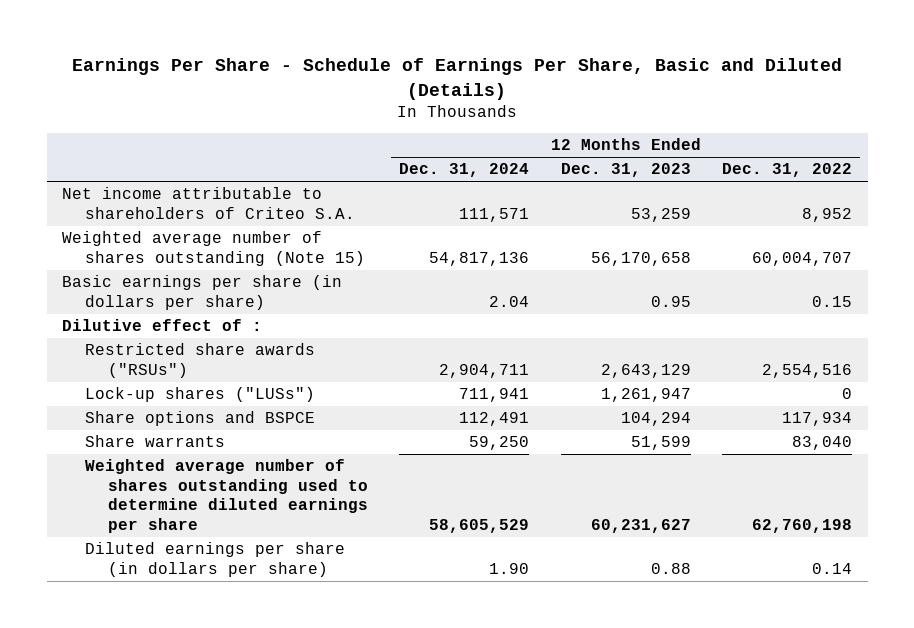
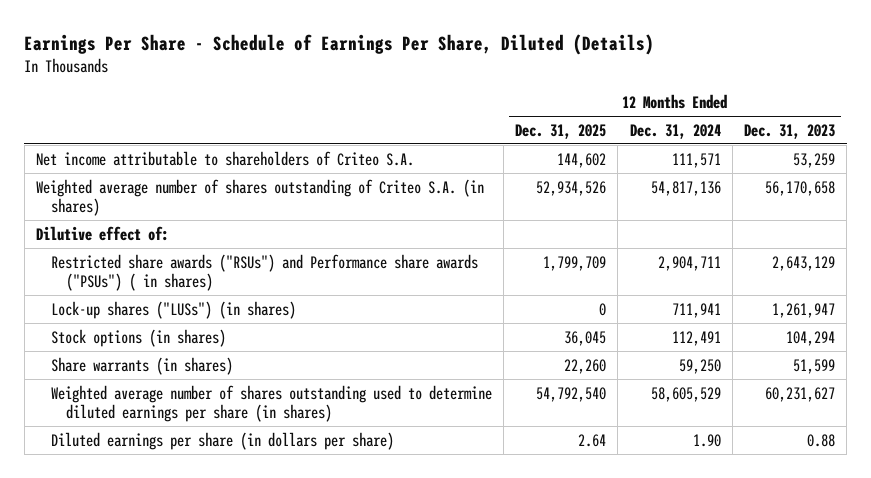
[72,58,843,100] Earnings Per Share - Schedule of Earnings Per Share, Basic and Diluted (Details) -> [24,33,655,55] Earnings Per Share - Schedule of Earnings Per Share, Diluted (Details)
[721,163,852,178] Dec. 31, 2022 -> none
none -> [515,123,607,139] Dec. 31, 2025
[62,275,343,310] Basic earnings per share (in dollars per share) -> none
[62,231,366,266] Weighted average number of shares outstanding (Note 15) -> [35,178,484,216] Weighted average number of shares outstanding of Criteo S.A. (in shares)
[62,319,263,332] Dilutive effect of : -> [35,225,169,241] Dilutive effect of:
[85,343,316,378] Restricted share awards ("RSUs") -> [50,253,478,291] Restricted share awards ("RSUs") and Performance share awards ("PSUs") ( in shares)
[85,387,316,403] Lock-up shares ("LUSs") -> [50,300,296,319] Lock-up shares ("LUSs") (in shares)
[85,411,316,427] Share options and BSPCE -> [50,328,226,347] Stock options (in shares)
[85,435,226,448] Share warrants -> [50,356,233,375] Share warrants (in shares)
[85,459,368,533] Weighted average number of shares outstanding used to determine diluted earnings per share -> [50,384,492,422] Weighted average number of shares outstanding used to determine diluted earnings per share (in shares)

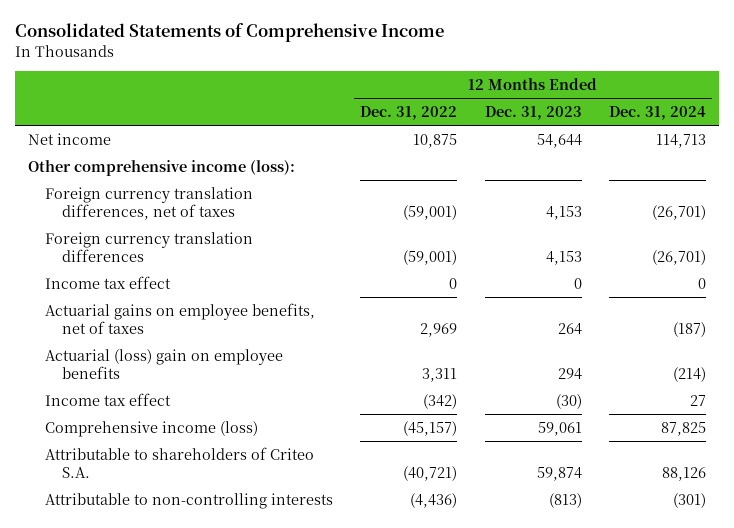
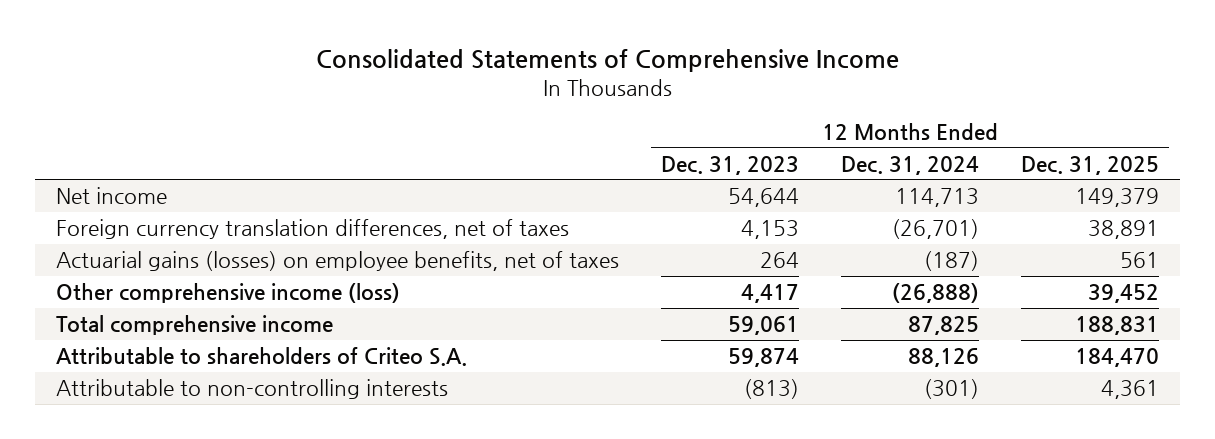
[360,106,458,121] Dec. 31, 2022 -> none
none -> [1020,155,1159,175] Dec. 31, 2025
[28,159,296,176] Other comprehensive income (loss): -> none
[45,231,254,263] Foreign currency translation differences -> none
[45,275,172,289] Income tax effect -> none
[45,348,284,380] Actuarial (loss) gain on employee benefits -> none
[45,392,172,406] Income tax effect -> none
[45,302,316,335] Actuarial gains on employee benefits, net of taxes -> [56,251,620,272] Actuarial gains (losses) on employee benefits, net of taxes
none -> [56,283,401,304] Other comprehensive income (loss)
[45,420,259,437] Comprehensive income (loss) -> [56,315,334,336] Total comprehensive income

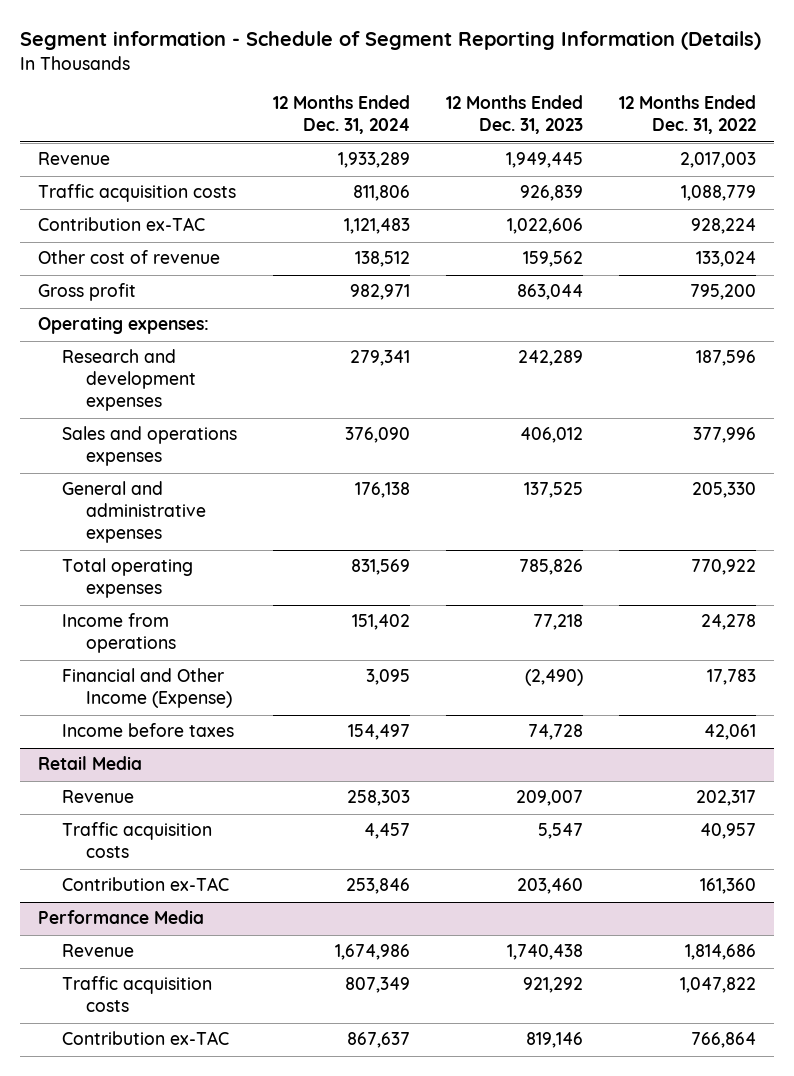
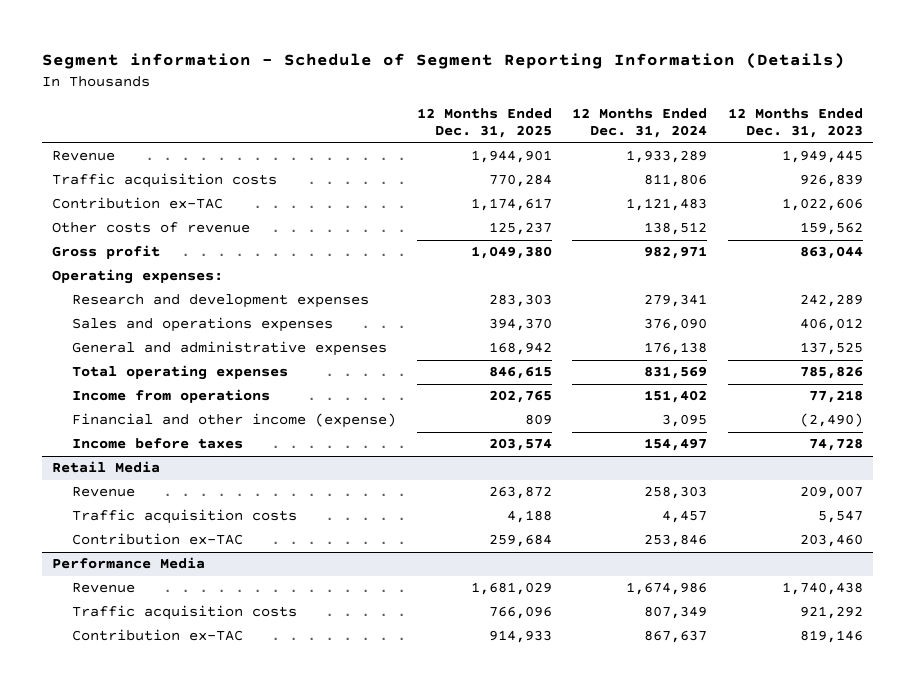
[619,95,757,135] 12 Months Ended Dec. 31, 2022 -> none
none -> [416,107,552,139] 12 Months Ended Dec. 31, 2025
[37,250,220,265] Other cost of revenue -> [51,222,250,234] Other costs of revenue
[62,668,233,709] Financial and Other Income (Expense) -> [71,413,396,429] Financial and other income (expense)

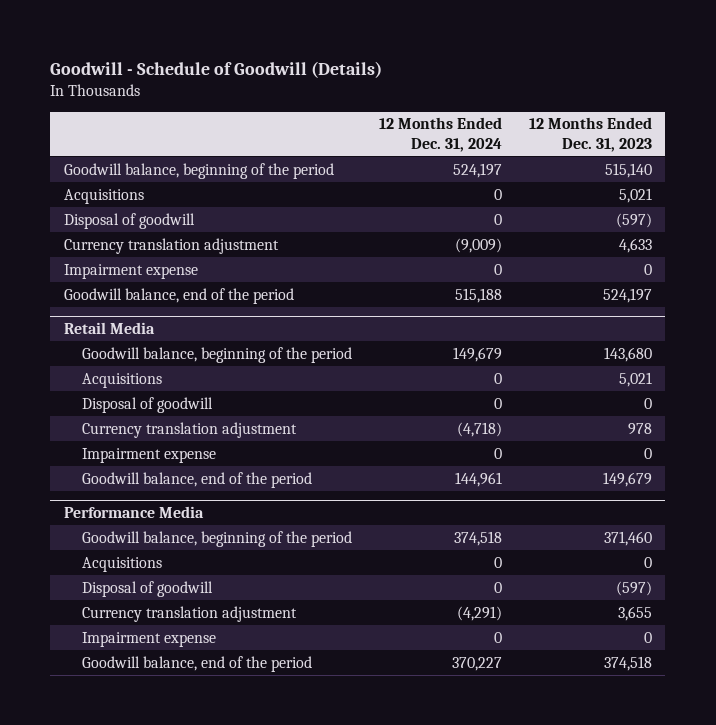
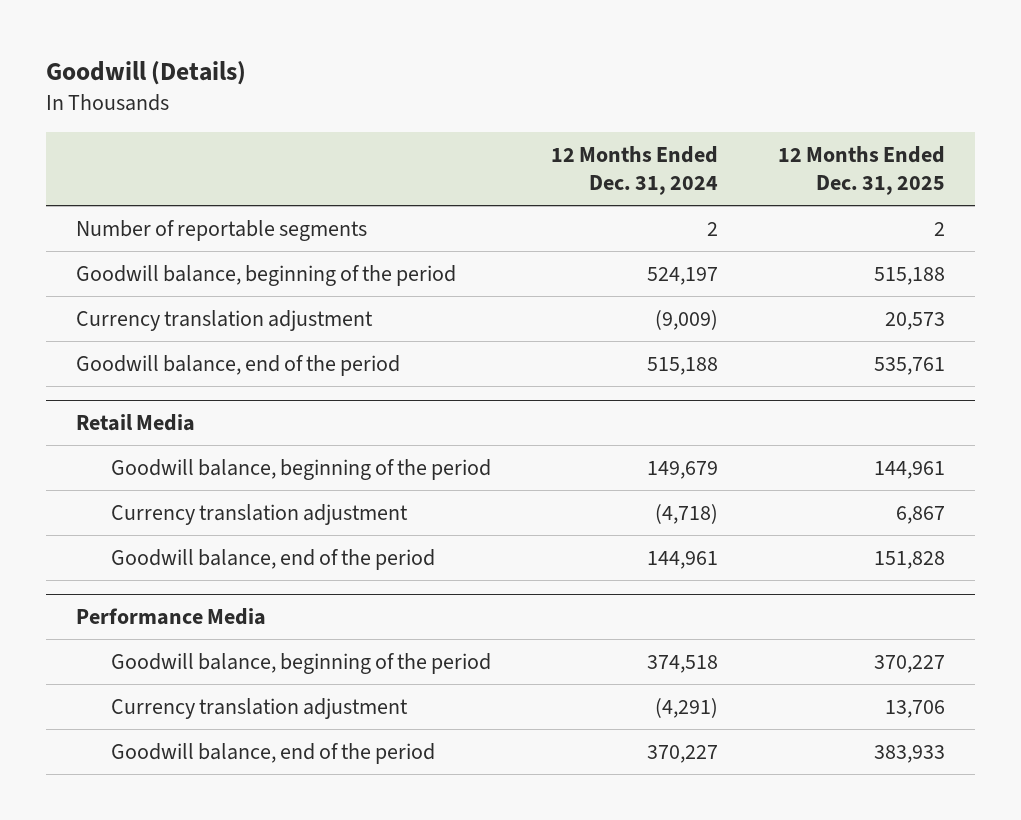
[50,60,383,78] Goodwill - Schedule of Goodwill (Details) -> [46,61,247,86] Goodwill (Details)
[528,117,652,152] 12 Months Ended Dec. 31, 2023 -> none
none -> [778,146,946,196] 12 Months Ended Dec. 31, 2025
none -> [76,219,368,241] Number of reportable segments
[63,188,144,204] Acquisitions -> none
[63,212,195,229] Disposal of goodwill -> none
[63,263,198,279] Impairment expense -> none
[81,372,162,388] Acquisitions -> none
[81,396,213,413] Disposal of goodwill -> none
[81,447,216,463] Impairment expense -> none
[81,556,162,572] Acquisitions -> none
[81,580,213,597] Disposal of goodwill -> none
[81,631,216,647] Impairment expense -> none

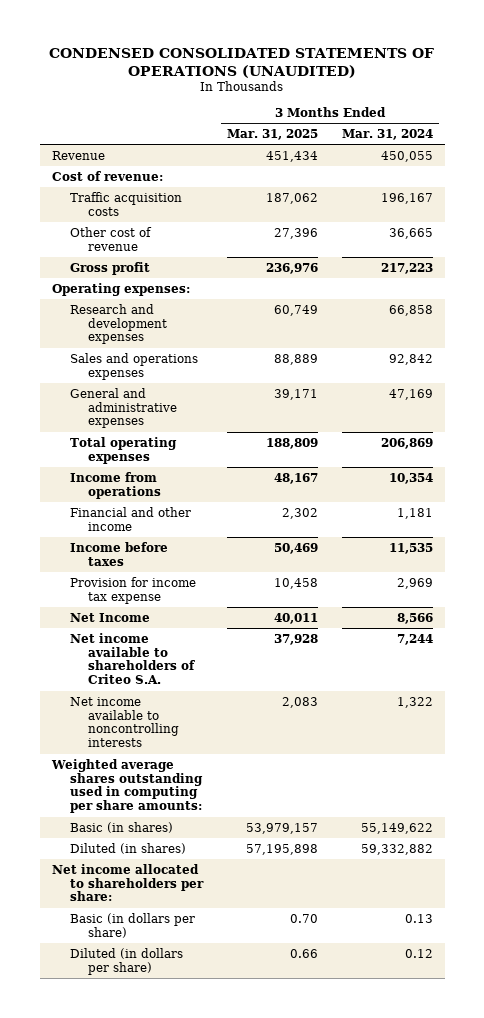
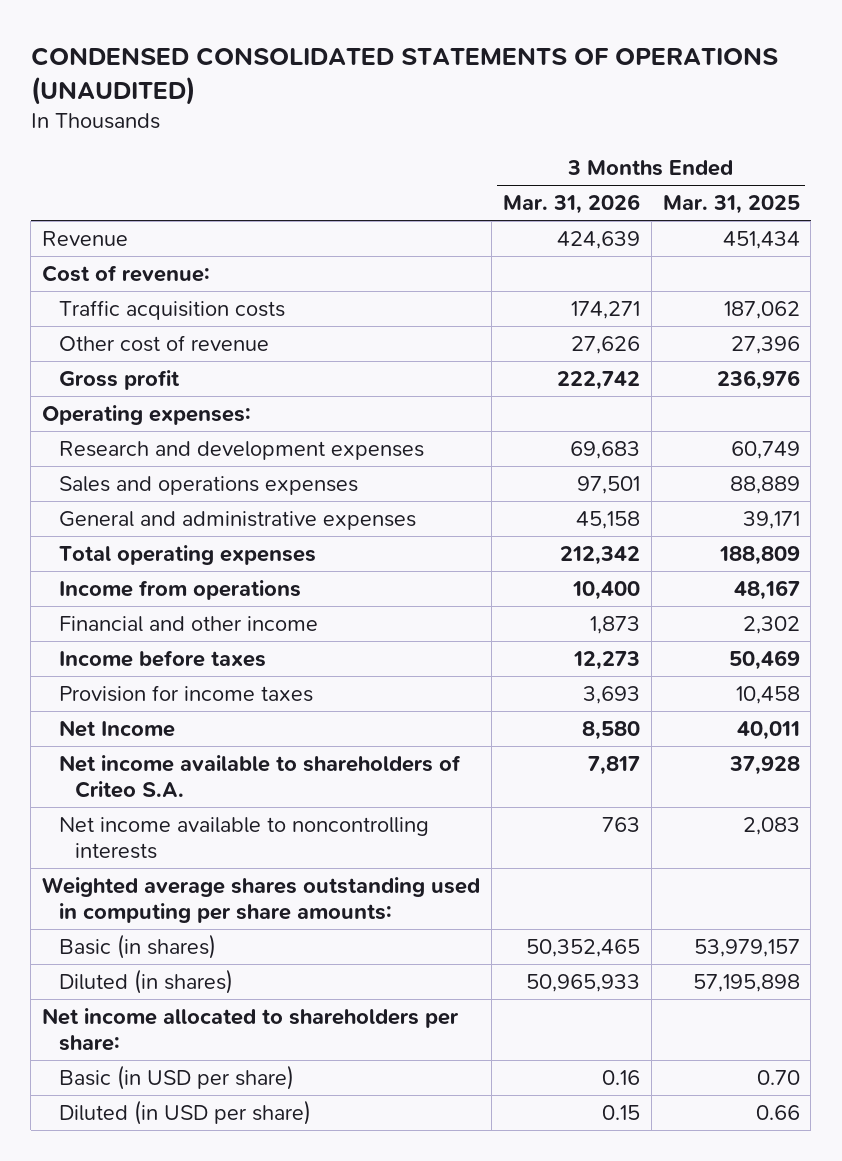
[341,129,433,141] Mar. 31, 2024 -> none
none -> [502,194,640,215] Mar. 31, 2026
[69,576,196,604] Provision for income tax expense -> [58,684,313,702] Provision for income taxes
[69,912,195,938] Basic (in dollars per share) -> [58,1064,294,1090] Basic (in USD per share)
[69,947,183,975] Diluted (in dollars per share) -> [58,1099,311,1125] Diluted (in USD per share)

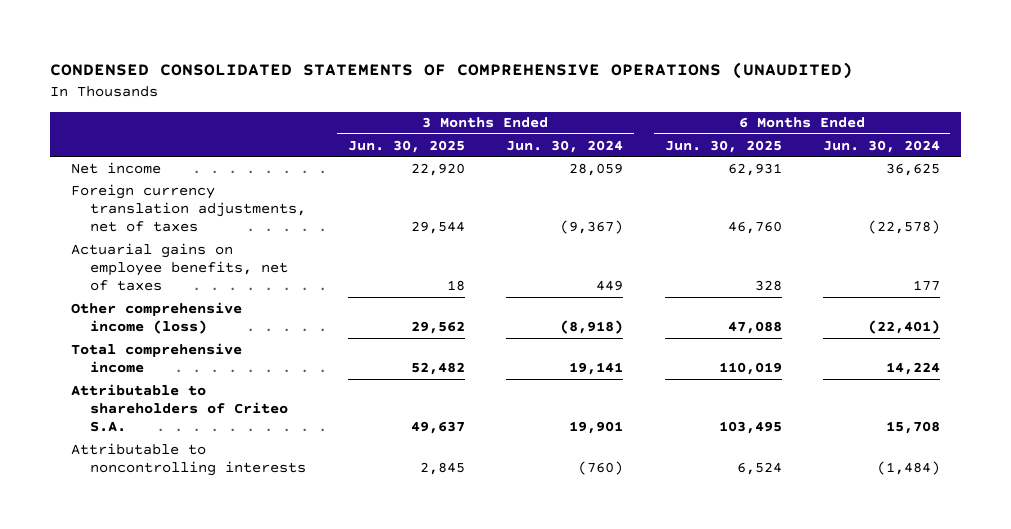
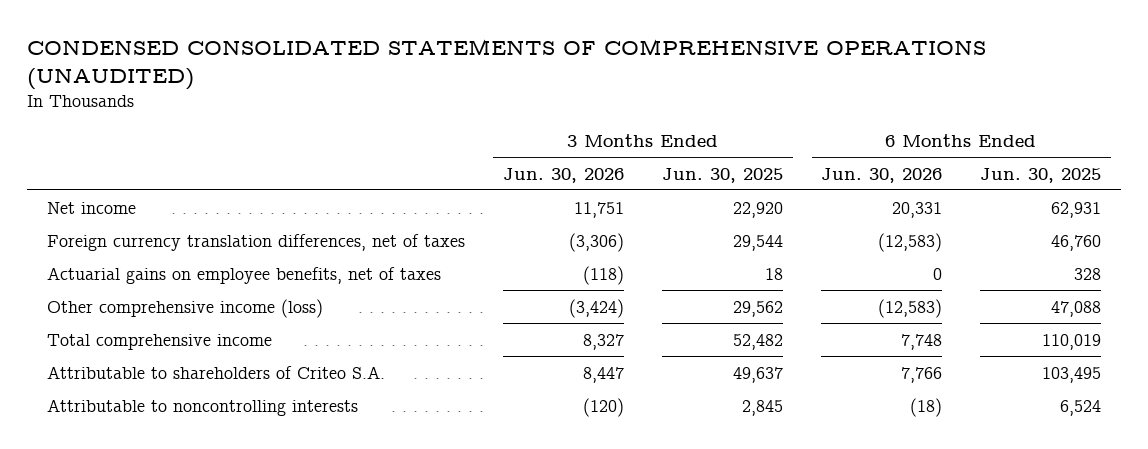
[506,139,624,153] Jun. 30, 2024 -> none
[823,139,941,153] Jun. 30, 2024 -> none
none -> [502,167,624,183] Jun. 30, 2026
none -> [821,167,943,183] Jun. 30, 2026
[71,183,307,233] Foreign currency translation adjustments, net of taxes -> [46,233,465,251] Foreign currency translation differences, net of taxes

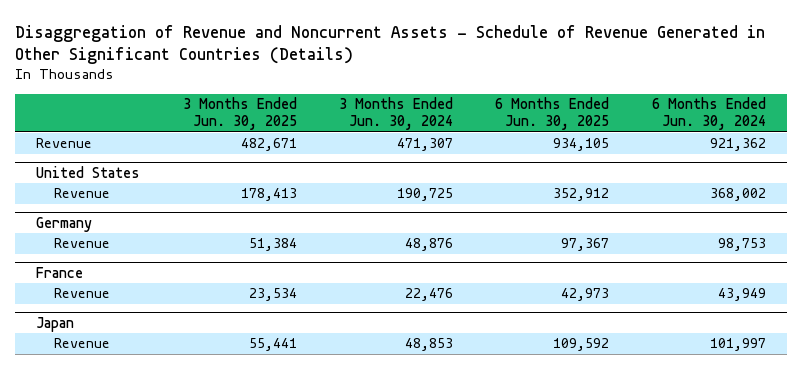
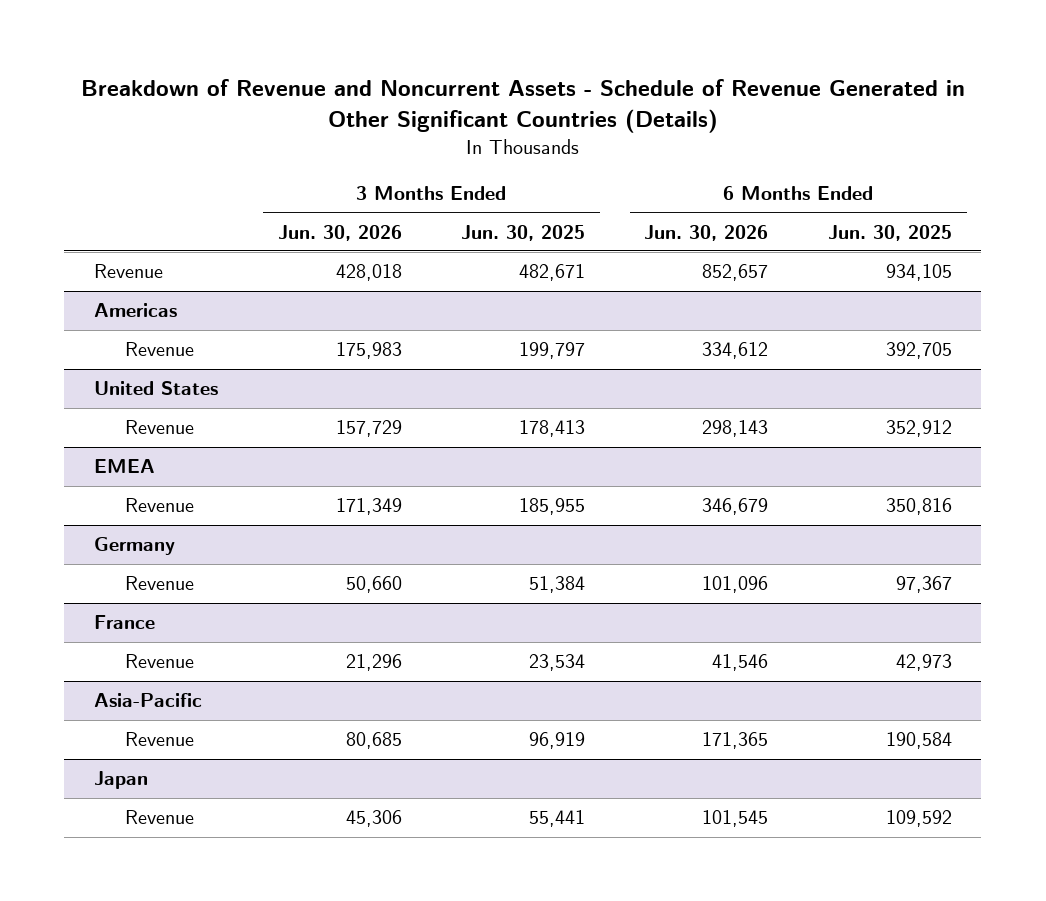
[15,24,766,64] Disaggregation of Revenue and Noncurrent Assets - Schedule of Revenue Generated in Other Significant Countries (Details) -> [80,78,965,133] Breakdown of Revenue and Noncurrent Assets - Schedule of Revenue Generated in Other Significant Countries (Details)
[338,97,453,131] 3 Months Ended Jun. 30, 2024 -> none
[651,97,766,131] 6 Months Ended Jun. 30, 2024 -> none
none -> [277,224,402,241] Jun. 30, 2026
none -> [644,224,769,241] Jun. 30, 2026
none -> [94,303,178,318] Americas
none -> [124,342,194,357] Revenue
none -> [94,459,156,474] EMEA
none -> [124,498,194,513] Revenue
none -> [94,693,203,708] Asia-Pacific
none -> [124,732,194,747] Revenue

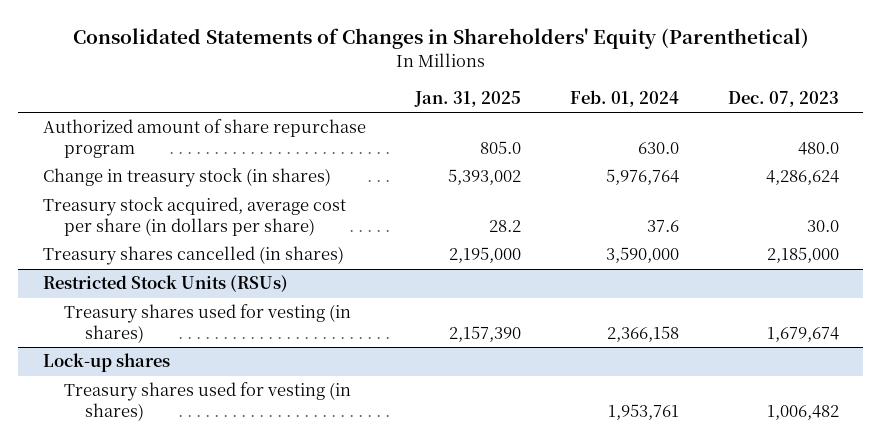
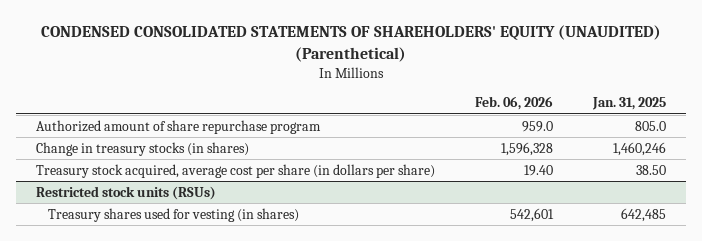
[72,28,809,50] Consolidated Statements of Changes in Shareholders' Equity (Parenthetical) -> [41,25,662,62] CONDENSED CONSOLIDATED STATEMENTS OF SHAREHOLDERS' EQUITY (UNAUDITED) (Parenthetical)
[569,90,679,108] Feb. 01, 2024 -> none
[727,91,839,108] Dec. 07, 2023 -> none
none -> [475,96,554,111] Feb. 06, 2026
[42,246,344,266] Treasury shares cancelled (in shares) -> none
[42,353,170,373] Lock-up shares -> none
[64,382,352,422] Treasury shares used for vesting (in shares) -> none
[42,168,331,188] Change in treasury stock (in shares) -> [36,141,250,156] Change in treasury stocks (in shares)
[447,169,521,186] 5,393,002 -> [613,141,667,156] 1,460,246
[488,220,521,233] 28.2 -> [636,164,667,175] 38.50
[42,275,288,293] Restricted Stock Units (RSUs) -> [36,185,217,200] Restricted stock units (RSUs)
[448,326,521,343] 2,157,390 -> [621,207,667,222] 642,485

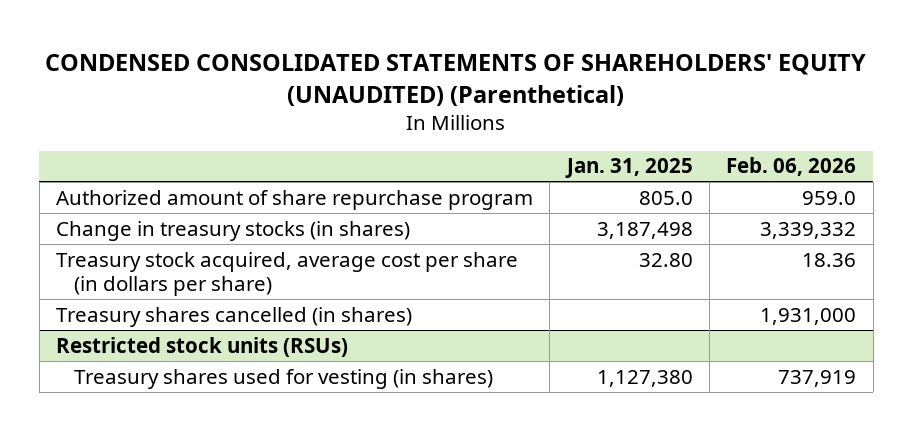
[501,141,554,156] 1,596,328 -> [760,221,857,239] 3,339,332
[613,141,667,156] 1,460,246 -> [596,221,693,239] 3,187,498
[524,164,554,176] 19.40 -> [802,252,857,267] 18.36
[636,164,667,175] 38.50 -> [638,252,693,267] 32.80
none -> [56,306,413,327] Treasury shares cancelled (in shares)
[510,207,555,222] 542,601 -> [778,369,857,387] 737,919
[621,207,667,222] 642,485 -> [596,369,693,387] 1,127,380

